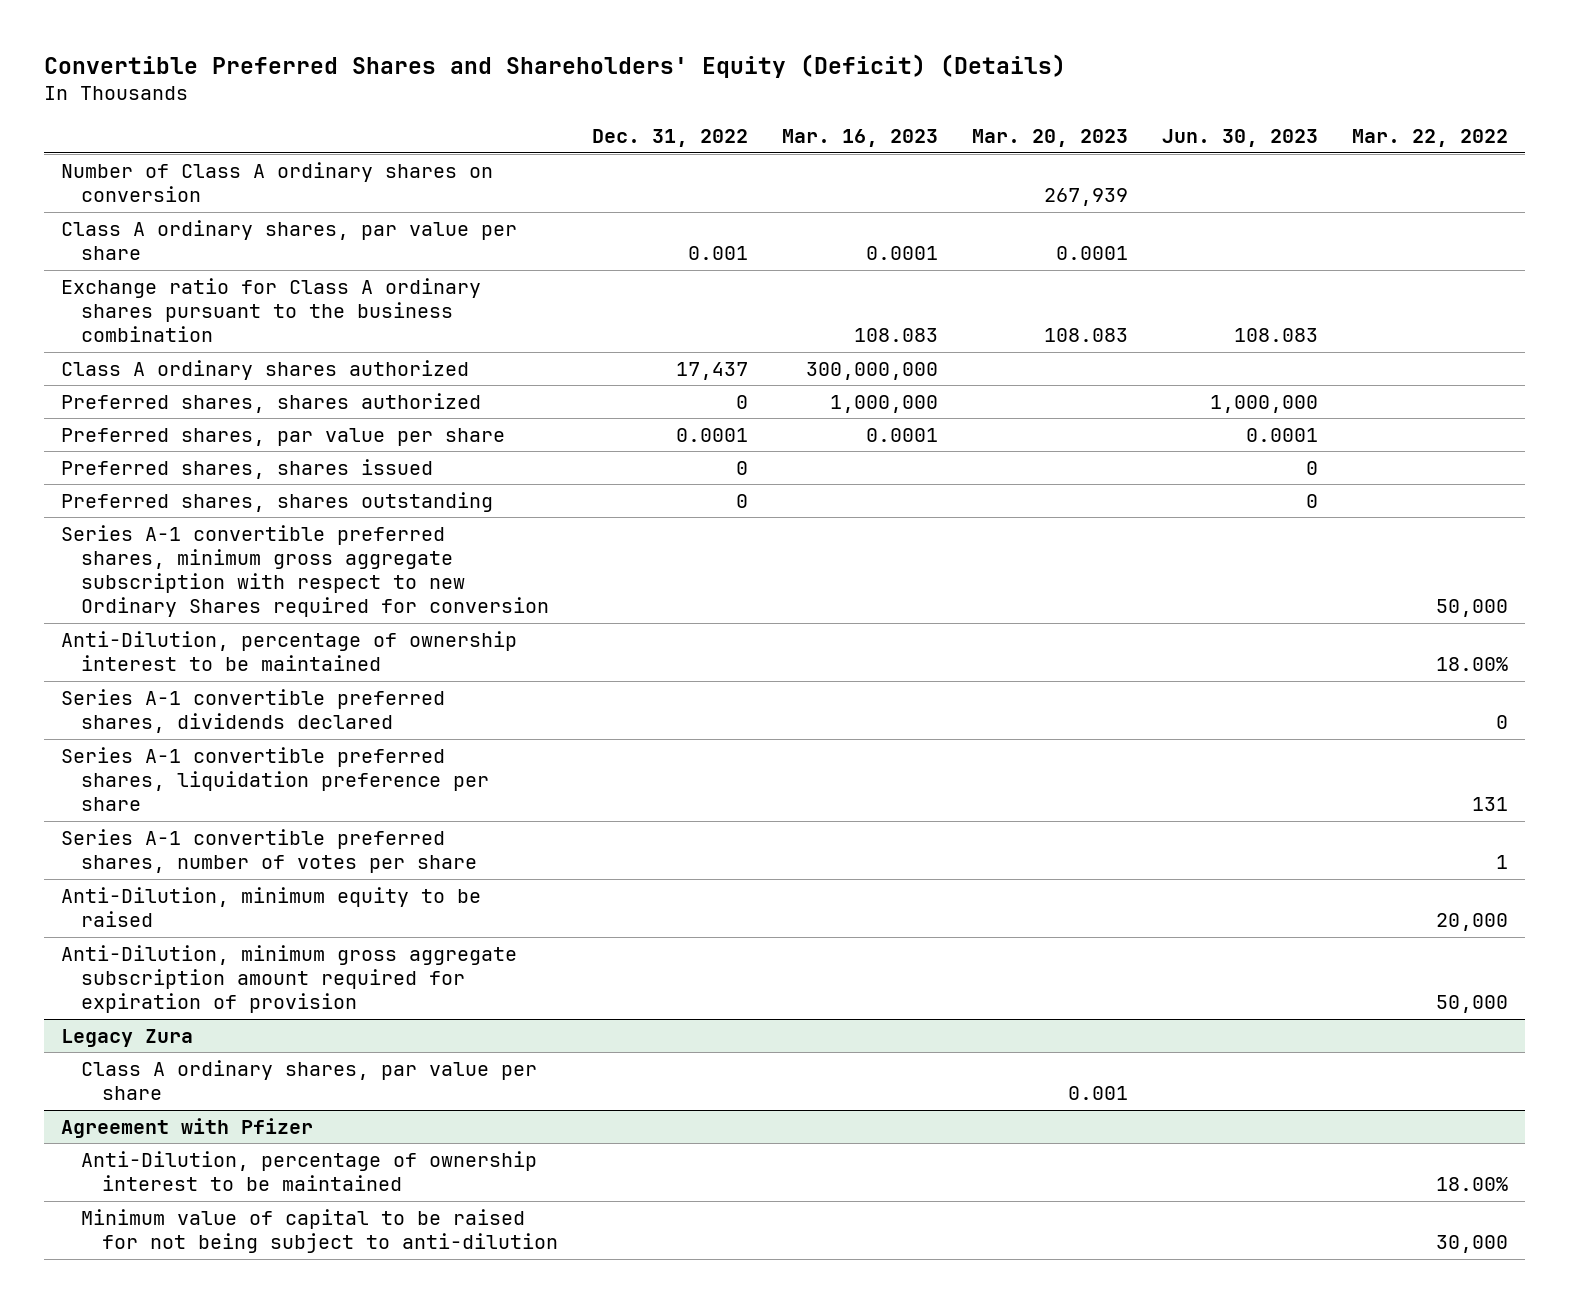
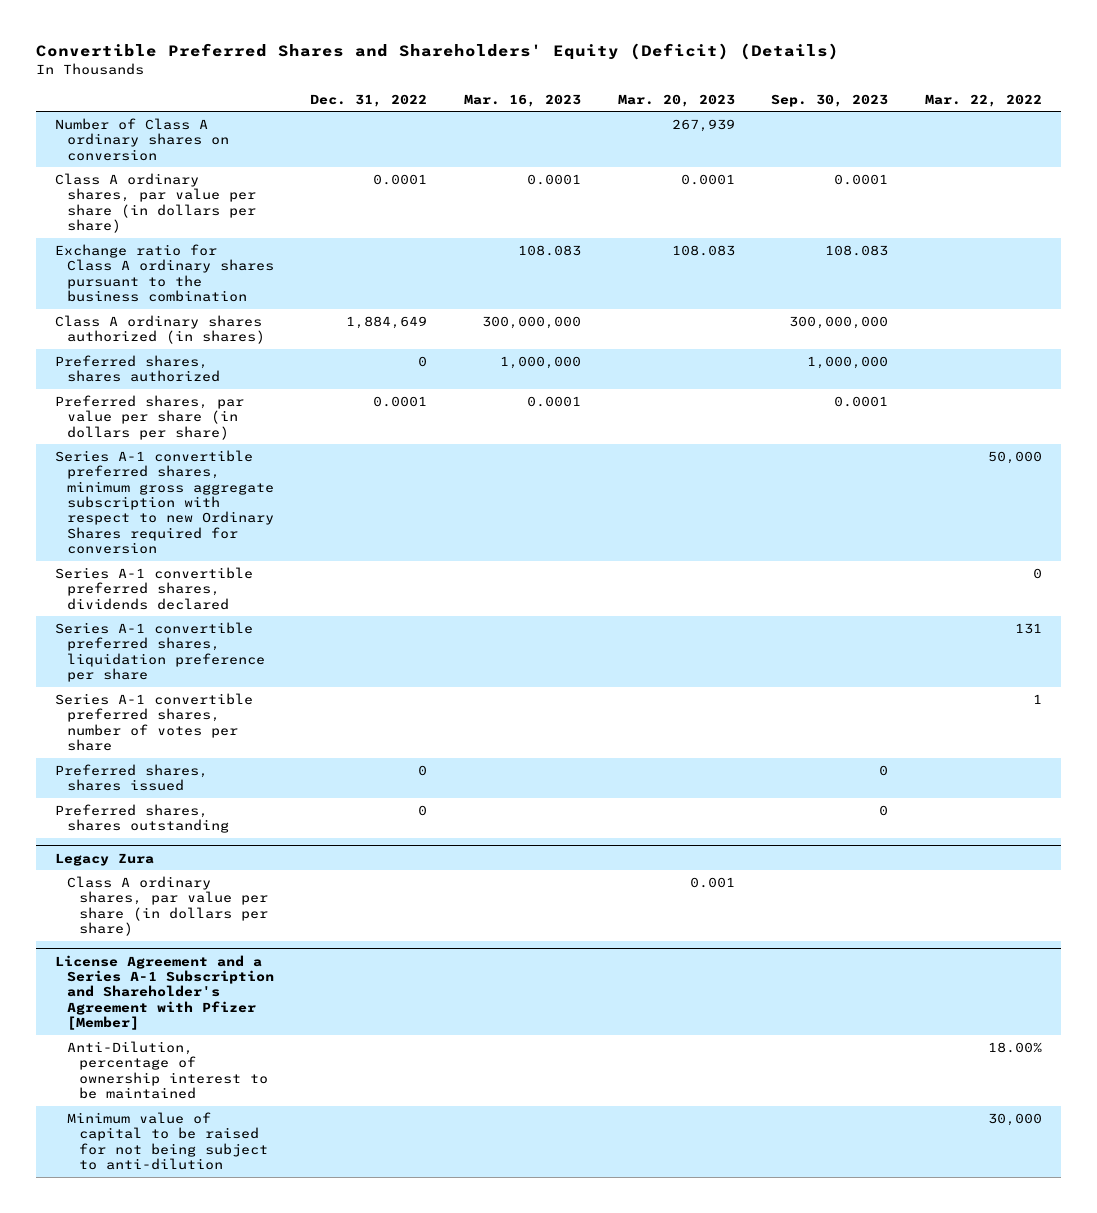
[1162,129,1319,148] Jun. 30, 2023 -> none
none -> [771,93,889,107] Sep. 30, 2023
[60,219,517,260] Class A ordinary shares, par value per share -> [54,172,256,233] Class A ordinary shares, par value per share (in dollars per share)
[687,245,748,260] 0.001 -> [373,173,428,185] 0.0001
[60,359,469,380] Class A ordinary shares authorized -> [54,314,265,345] Class A ordinary shares authorized (in shares)
[675,361,748,380] 17,437 -> [346,315,428,329] 1,884,649
[60,427,505,446] Preferred shares, par value per share -> [54,394,244,440] Preferred shares, par value per share (in dollars per share)
[60,630,517,671] Anti-Dilution, percentage of ownership interest to be maintained -> none
[60,886,481,927] Anti-Dilution, minimum equity to be raised -> none
[60,944,517,1013] Anti-Dilution, minimum gross aggregate subscription amount required for expiration of provision -> none
[60,458,433,479] Preferred shares, shares issued -> [54,763,208,792] Preferred shares, shares issued
[60,491,493,512] Preferred shares, shares outstanding -> [54,803,229,834] Preferred shares, shares outstanding
[81,1059,538,1100] Class A ordinary shares, par value per share -> [66,875,268,936] Class A ordinary shares, par value per share (in dollars per share)
[60,1117,313,1138] Agreement with Pfizer -> [54,954,274,1030] License Agreement and a Series A-1 Subscription and Shareholder's Agreement with Pfizer [Member]

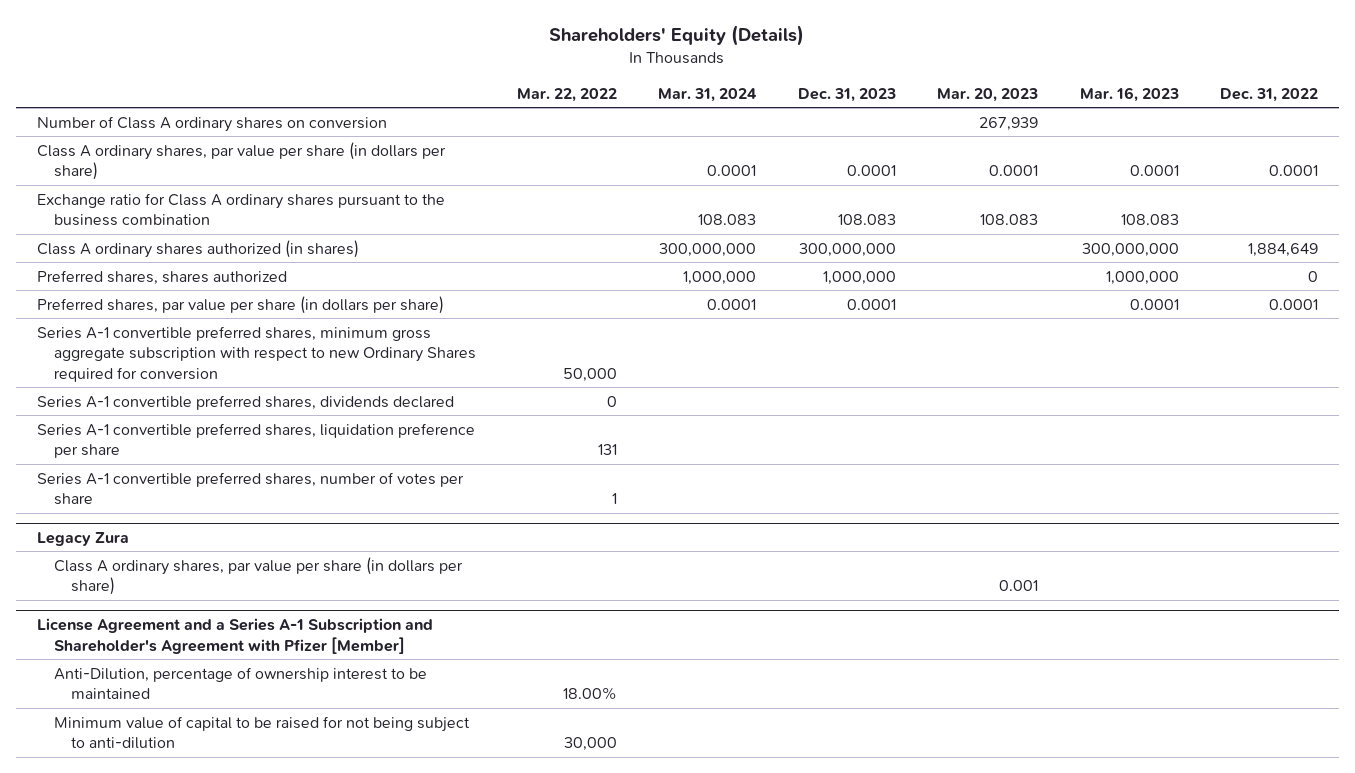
[36,43,840,61] Convertible Preferred Shares and Shareholders' Equity (Deficit) (Details) -> [549,25,805,47] Shareholders' Equity (Details)
[771,93,889,107] Sep. 30, 2023 -> none
none -> [658,87,758,102] Mar. 31, 2024
none -> [797,87,896,102] Dec. 31, 2023
[54,763,208,792] Preferred shares, shares issued -> none
[54,803,229,834] Preferred shares, shares outstanding -> none

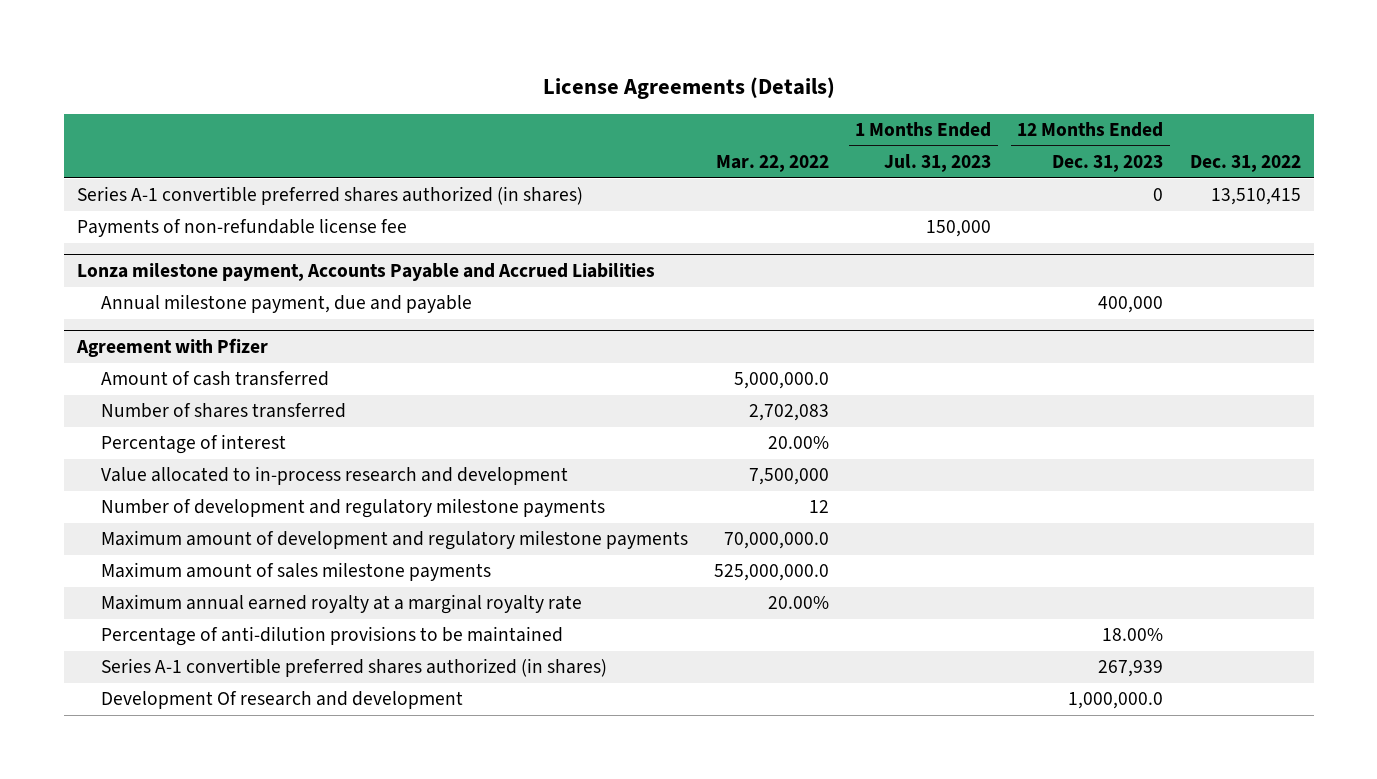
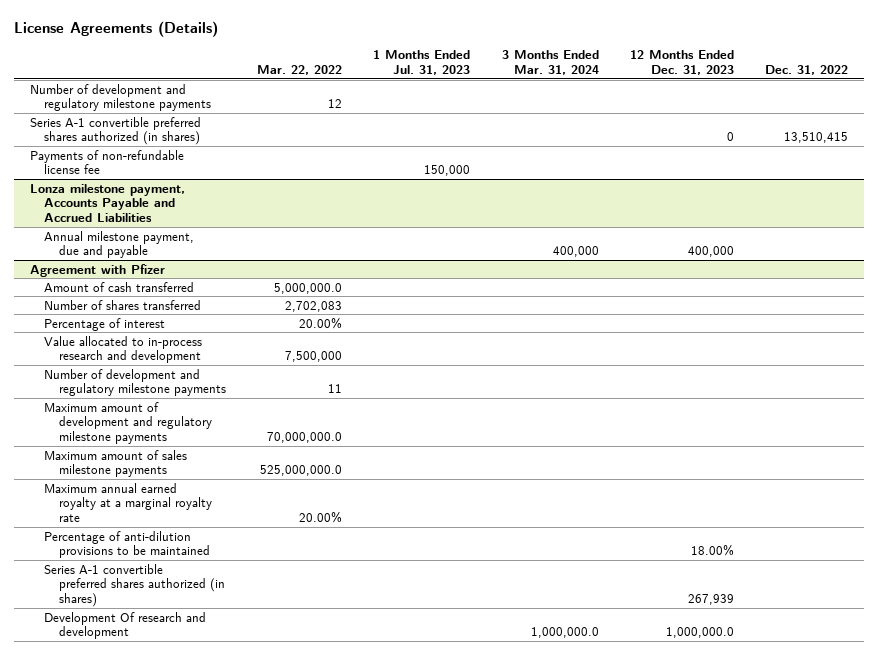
none -> [501,50,599,75] 3 Months Ended Mar. 31, 2024
none -> [29,83,212,112] Number of development and regulatory milestone payments
[809,500,830,514] 12 -> [328,384,343,394] 11

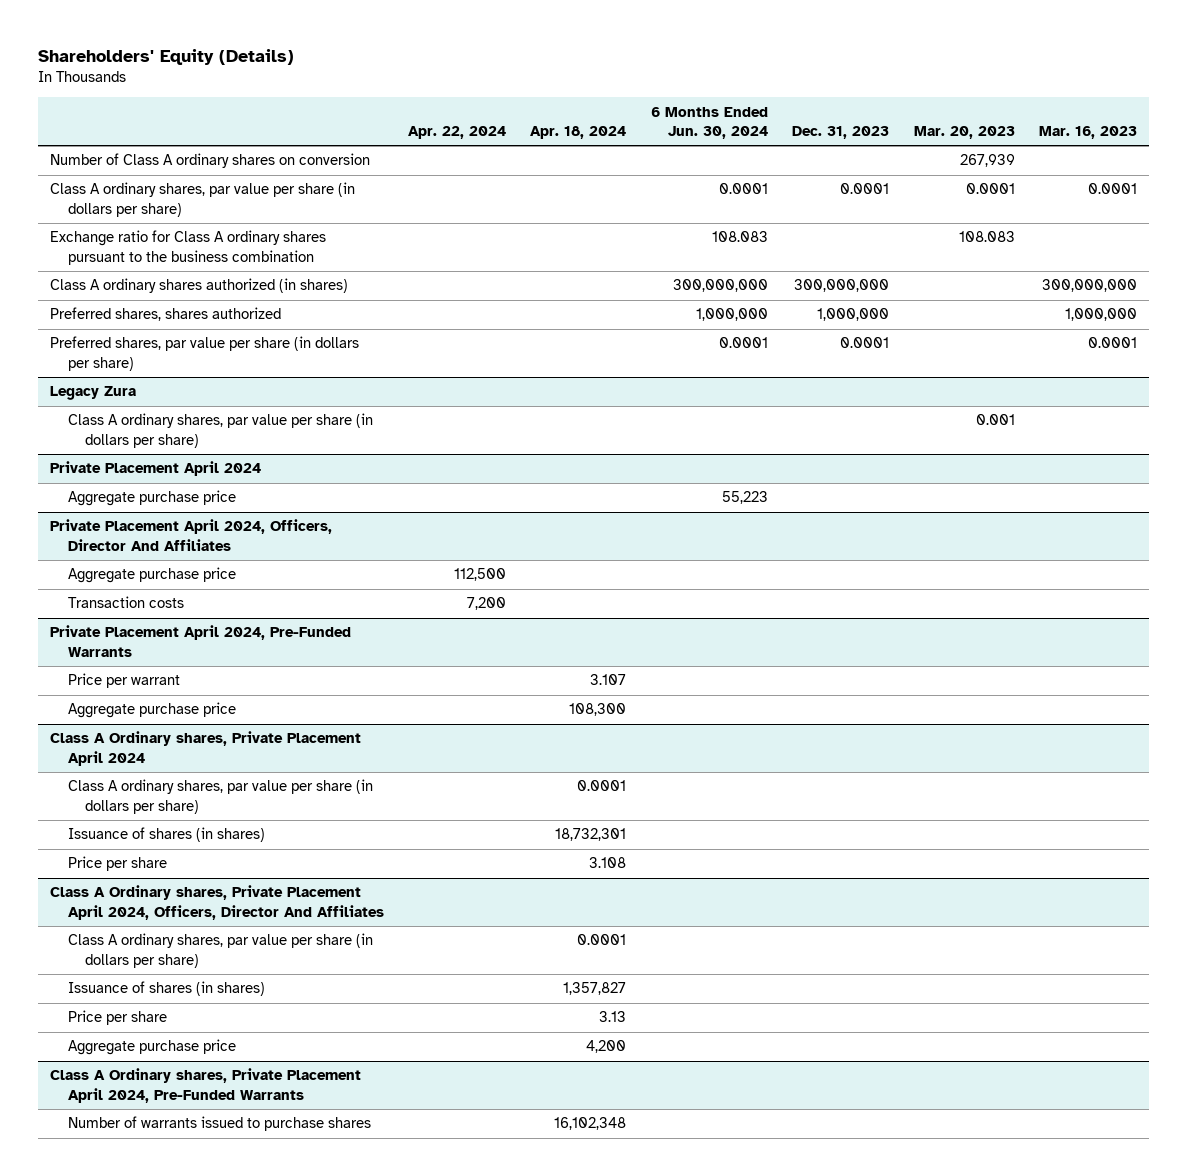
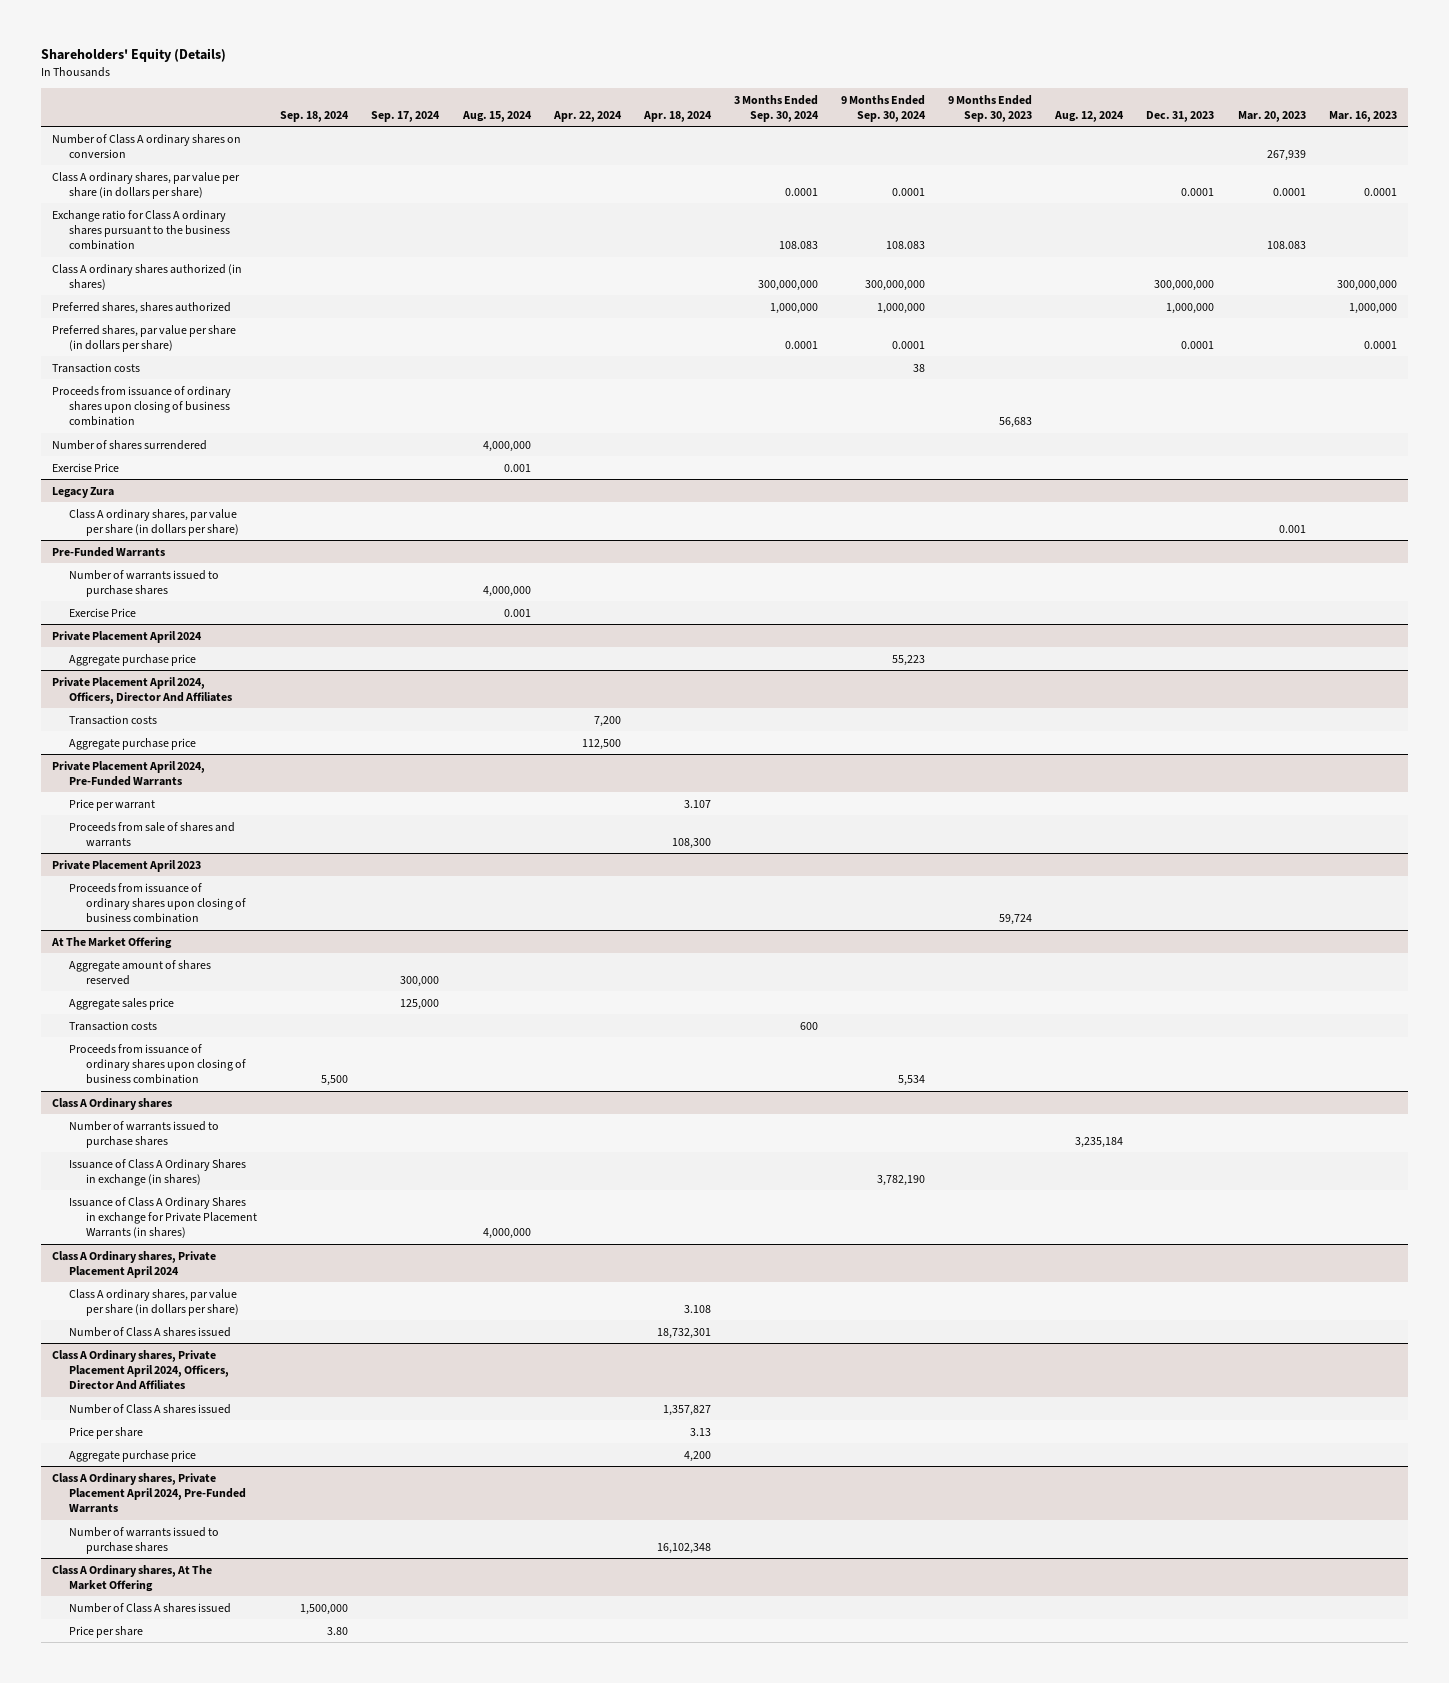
[650,106,768,140] 6 Months Ended Jun. 30, 2024 -> none
none -> [280,110,350,122] Sep. 18, 2024
none -> [371,110,441,122] Sep. 17, 2024
none -> [461,110,532,122] Aug. 15, 2024
none -> [733,94,819,122] 3 Months Ended Sep. 30, 2024
none -> [841,94,927,122] 9 Months Ended Sep. 30, 2024
none -> [948,94,1033,122] 9 Months Ended Sep. 30, 2023
none -> [1054,110,1125,122] Aug. 12, 2024
none -> [52,362,141,373] Transaction costs
none -> [52,385,232,427] Proceeds from issuance of ordinary shares upon closing of business combination
none -> [52,439,208,450] Number of shares surrendered
none -> [52,462,120,472] Exercise Price
none -> [52,546,166,557] Pre-Funded Warrants
none -> [69,569,220,597] Number of warrants issued to purchase shares
none -> [69,607,137,617] Exercise Price
[67,567,236,584] Aggregate purchase price -> [69,737,197,750] Aggregate purchase price
[67,702,236,719] Aggregate purchase price -> [69,821,236,847] Proceeds from sale of shares and warrants
none -> [52,859,202,872] Private Placement April 2023
none -> [69,882,247,924] Proceeds from issuance of ordinary shares upon closing of business combination
none -> [51,936,173,949] At The Market Offering
none -> [69,959,212,985] Aggregate amount of shares reserved
none -> [69,997,175,1010] Aggregate sales price
none -> [69,1020,158,1031] Transaction costs
none -> [69,1043,247,1085] Proceeds from issuance of ordinary shares upon closing of business combination
none -> [52,1097,173,1110] Class A Ordinary shares
none -> [69,1120,220,1148] Number of warrants issued to purchase shares
none -> [69,1158,247,1186] Issuance of Class A Ordinary Shares in exchange (in shares)
none -> [69,1196,258,1239] Issuance of Class A Ordinary Shares in exchange for Private Placement Warrants (in shares)
[67,856,167,872] Price per share -> none
[577,780,627,792] 0.0001 -> [683,1304,711,1313] 3.108
[67,827,265,843] Issuance of shares (in shares) -> [69,1326,232,1337] Number of Class A shares issued
[67,933,373,968] Class A ordinary shares, par value per share (in dollars per share) -> none
[67,981,265,997] Issuance of shares (in shares) -> [69,1403,232,1414] Number of Class A shares issued
none -> [52,1564,213,1592] Class A Ordinary shares, At The Market Offering
none -> [69,1602,232,1613] Number of Class A shares issued
none -> [69,1625,144,1638] Price per share

